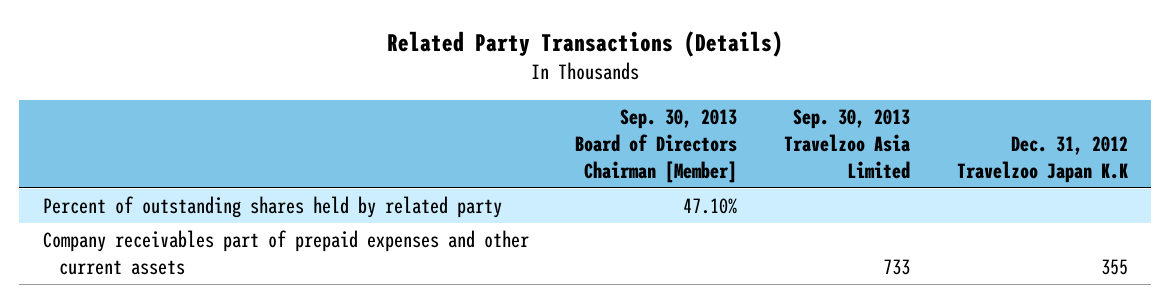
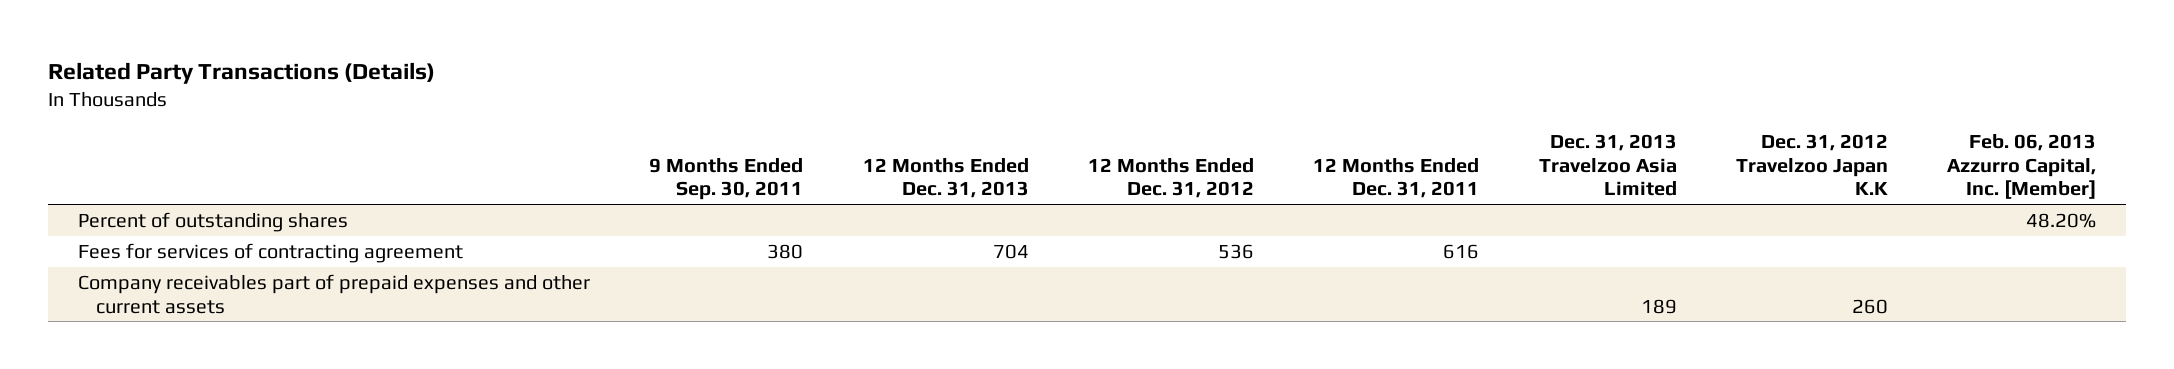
[575,109,738,183] Sep. 30, 2013 Board of Directors Chairman [Member] -> none
[784,109,912,179] Sep. 30, 2013 Travelzoo Asia Limited -> none
none -> [649,157,804,201] 9 Months Ended Sep. 30, 2011
none -> [862,157,1029,199] 12 Months Ended Dec. 31, 2013
none -> [1087,157,1254,199] 12 Months Ended Dec. 31, 2012
none -> [1313,157,1480,199] 12 Months Ended Dec. 31, 2011
none -> [1538,133,1677,197] Dec. 31, 2013 Travelzoo Asia Limited
none -> [1947,133,2097,200] Feb. 06, 2013 Azzurro Capital, Inc. [Member]
[42,196,502,219] Percent of outstanding shares held by related party -> [77,211,348,232] Percent of outstanding shares
none -> [77,242,463,263] Fees for services of contracting agreement
[1100,259,1128,276] 355 -> [1851,298,1888,314] 260

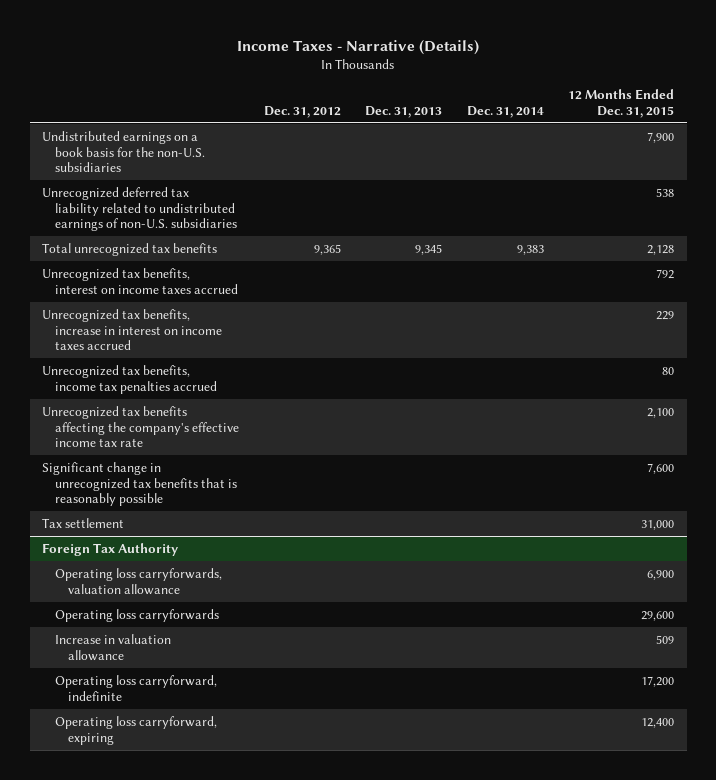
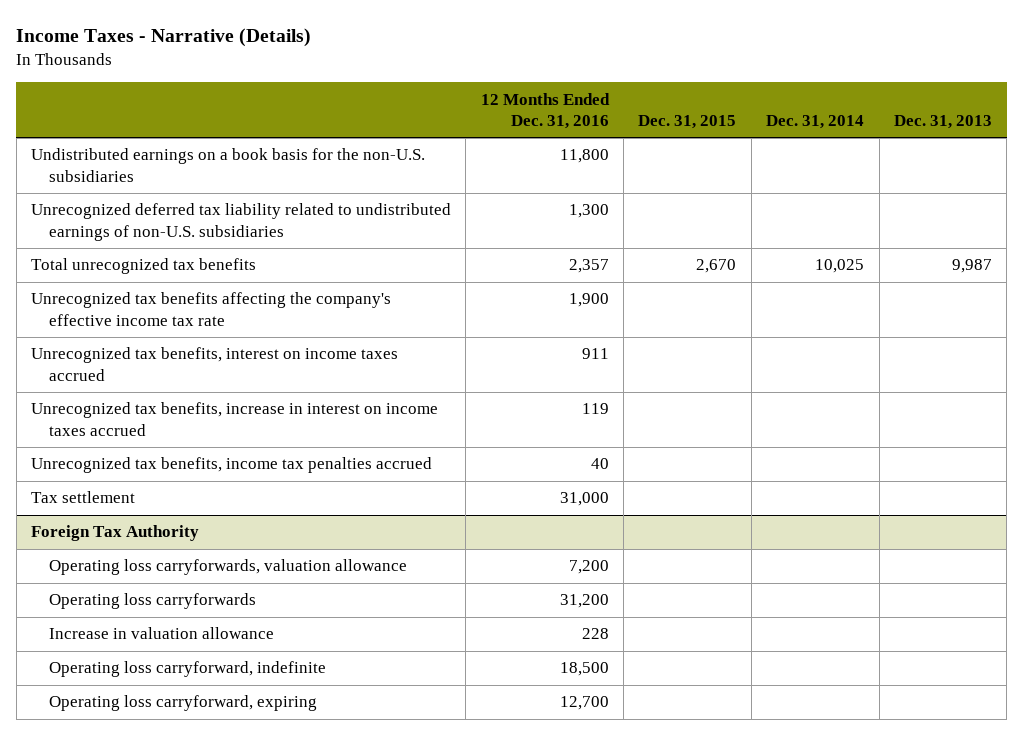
[263,105,341,118] Dec. 31, 2012 -> none
[568,88,675,118] 12 Months Ended Dec. 31, 2015 -> none
none -> [480,92,610,129] 12 Months Ended Dec. 31, 2016
none -> [638,114,737,129] Dec. 31, 2015
[415,243,443,255] 9,345 -> [951,259,992,274] 9,987
[516,244,544,255] 9,383 -> [815,259,865,274] 10,025
[42,405,240,448] Unrecognized tax benefits affecting the company's effective income tax rate -> [31,292,392,326] Unrecognized tax benefits affecting the company's effective income tax rate
[42,461,238,507] Significant change in unrecognized tax benefits that is reasonably possible -> none

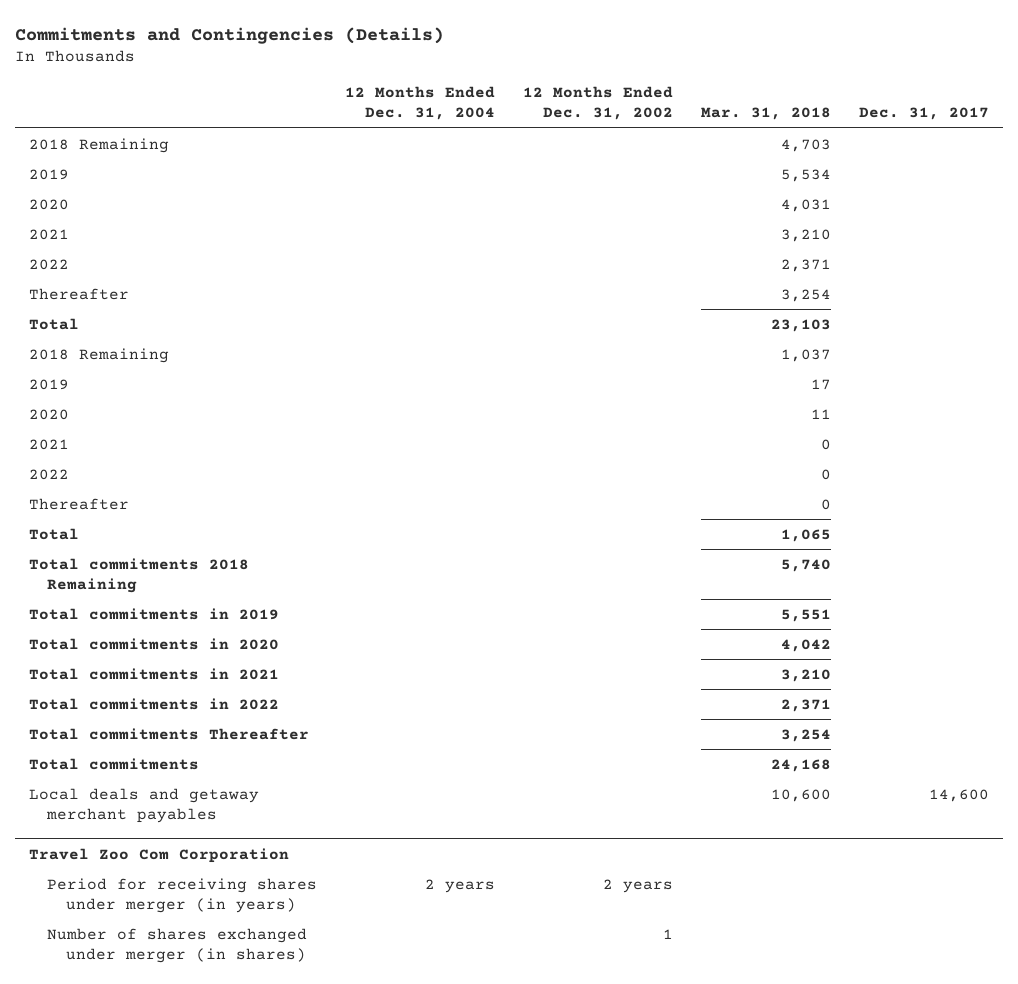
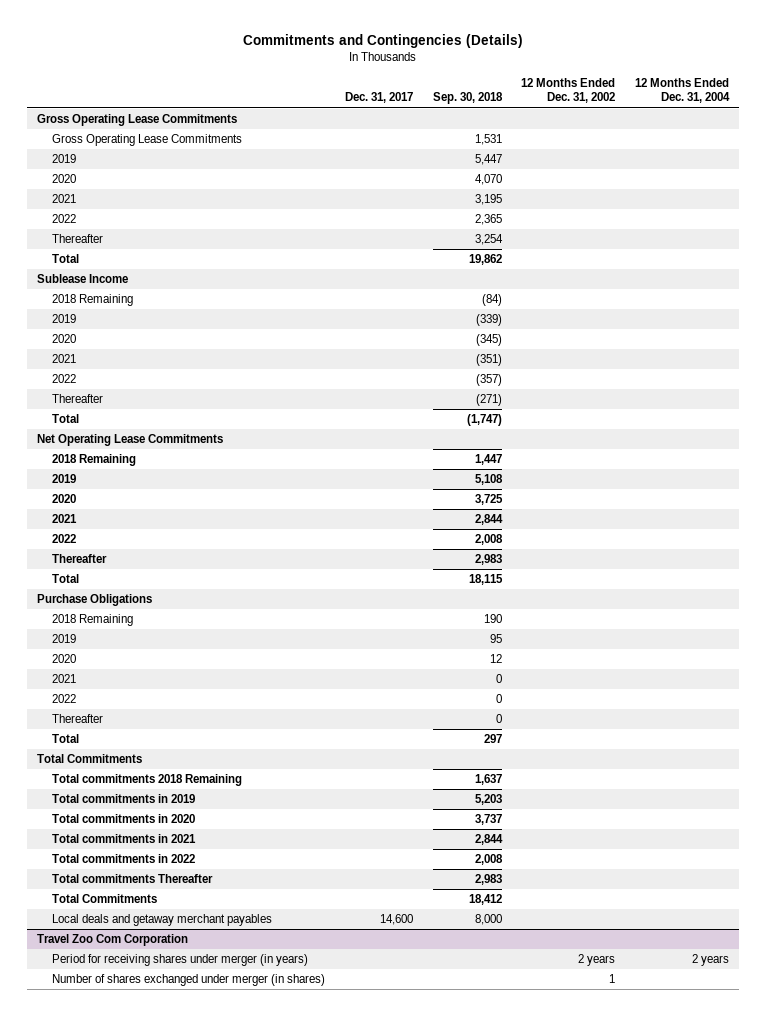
[701,107,832,121] Mar. 31, 2018 -> none
none -> [432,92,503,105] Sep. 30, 2018
none -> [36,114,237,127] Gross Operating Lease Commitments
none -> [52,134,243,147] Gross Operating Lease Commitments
none -> [52,154,77,164] 2019
none -> [52,174,77,184] 2020
none -> [52,194,77,204] 2021
none -> [52,214,77,224] 2022
none -> [52,234,104,244] Thereafter
none -> [52,254,80,264] Total
none -> [36,274,128,284] Sublease Income
none -> [36,434,223,447] Net Operating Lease Commitments
none -> [36,594,152,607] Purchase Obligations
none -> [52,614,134,627] 2018 Remaining
none -> [52,634,77,644] 2019
none -> [52,654,77,664] 2020
none -> [52,674,77,684] 2021
none -> [52,694,77,704] 2022
none -> [52,714,104,724] Thereafter
none -> [52,734,80,744] Total
none -> [36,754,142,764] Total Commitments
[28,757,199,770] Total commitments -> [52,894,158,904] Total Commitments

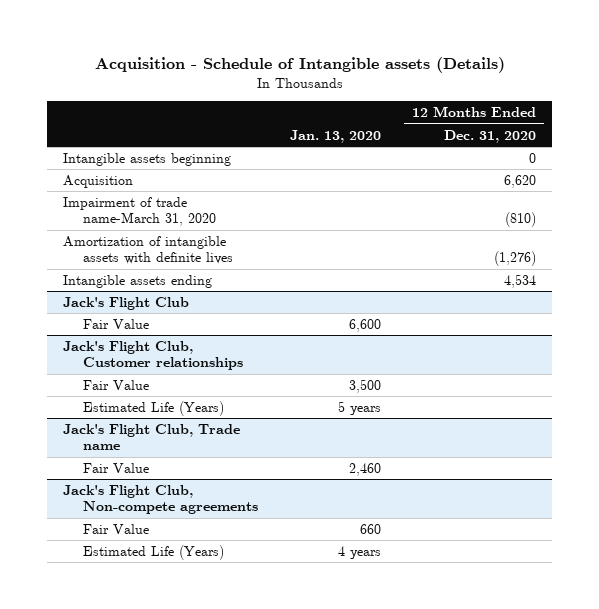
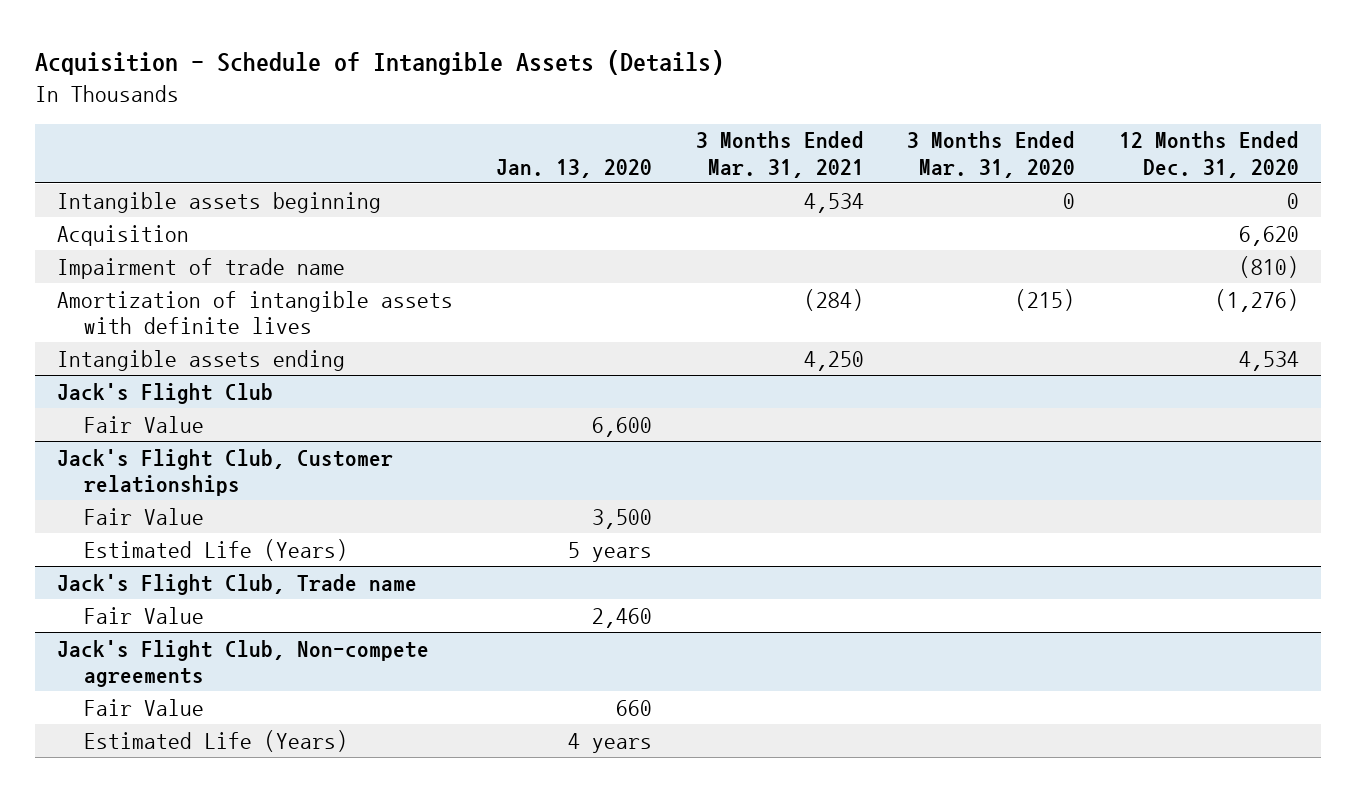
[94,56,505,73] Acquisition - Schedule of Intangible assets (Details) -> [34,50,724,76] Acquisition - Schedule of Intangible Assets (Details)
none -> [695,131,864,178] 3 Months Ended Mar. 31, 2021
none -> [907,131,1076,178] 3 Months Ended Mar. 31, 2020
[63,196,217,227] Impairment of trade name-March 31, 2020 -> [56,257,345,279] Impairment of trade name

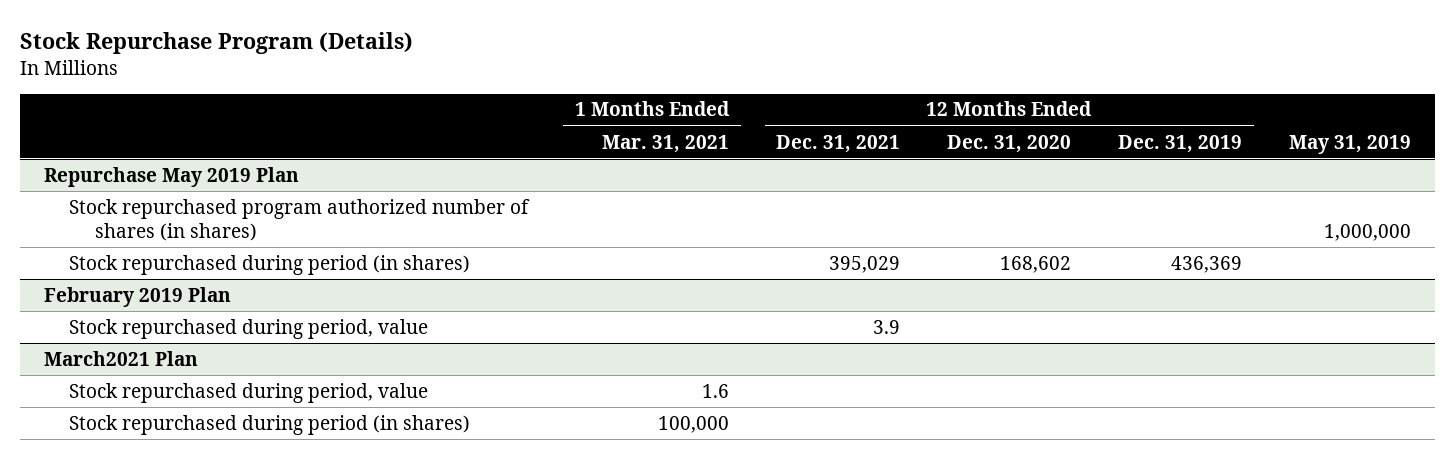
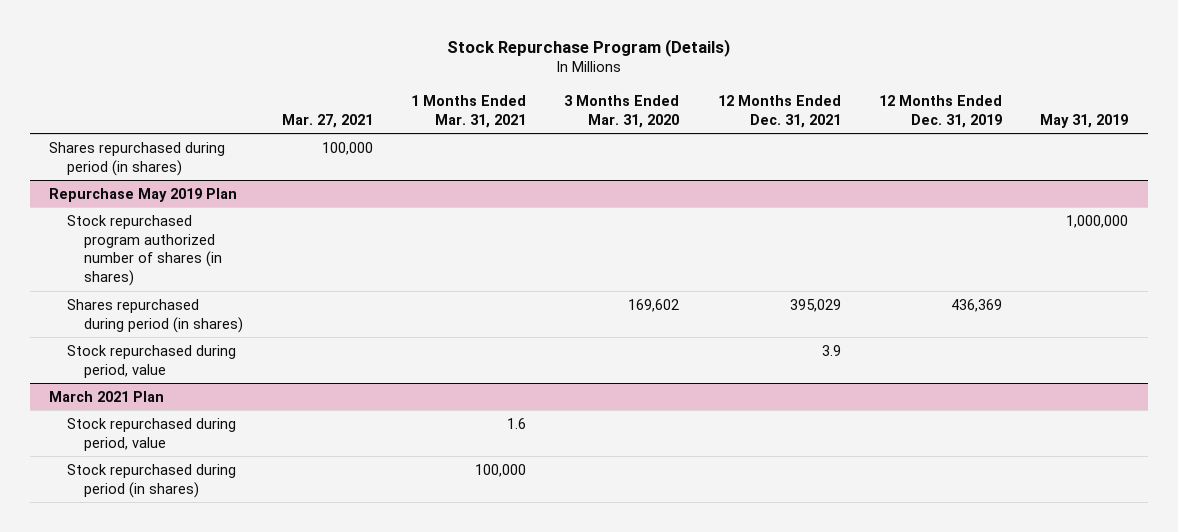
[947,134,1072,153] Dec. 31, 2020 -> none
none -> [281,113,373,128] Mar. 27, 2021
none -> [564,94,680,128] 3 Months Ended Mar. 31, 2020
none -> [49,141,226,176] Shares repurchased during period (in shares)
[43,286,231,307] February 2019 Plan -> none
[69,318,429,339] Stock repurchased during period, value -> none
[69,254,471,275] Stock repurchased during period (in shares) -> [66,298,244,333] Shares repurchased during period (in shares)
none -> [66,344,236,378] Stock repurchased during period, value
[43,350,198,366] March2021 Plan -> [49,390,165,402] March 2021 Plan

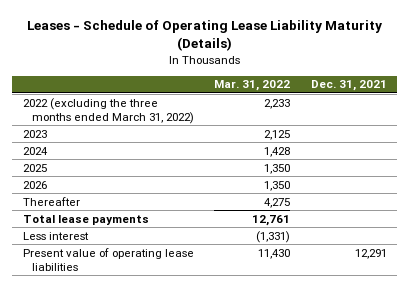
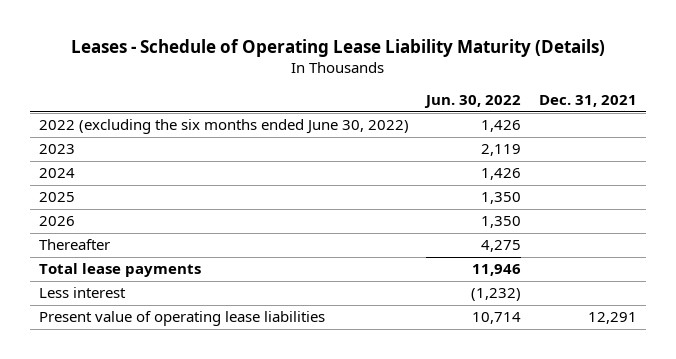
[214,80,291,92] Mar. 31, 2022 -> none
none -> [424,95,522,109] Jun. 30, 2022
[22,97,194,124] 2022 (excluding the three months ended March 31, 2022) -> [38,119,409,135] 2022 (excluding the six months ended June 30, 2022)

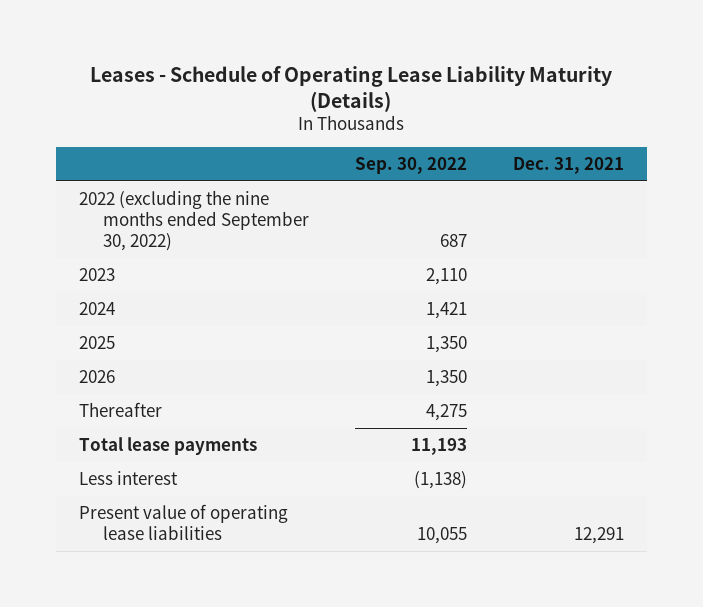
[424,95,522,109] Jun. 30, 2022 -> none
none -> [355,157,468,175] Sep. 30, 2022
[38,119,409,135] 2022 (excluding the six months ended June 30, 2022) -> [78,190,309,251] 2022 (excluding the nine months ended September 30, 2022)

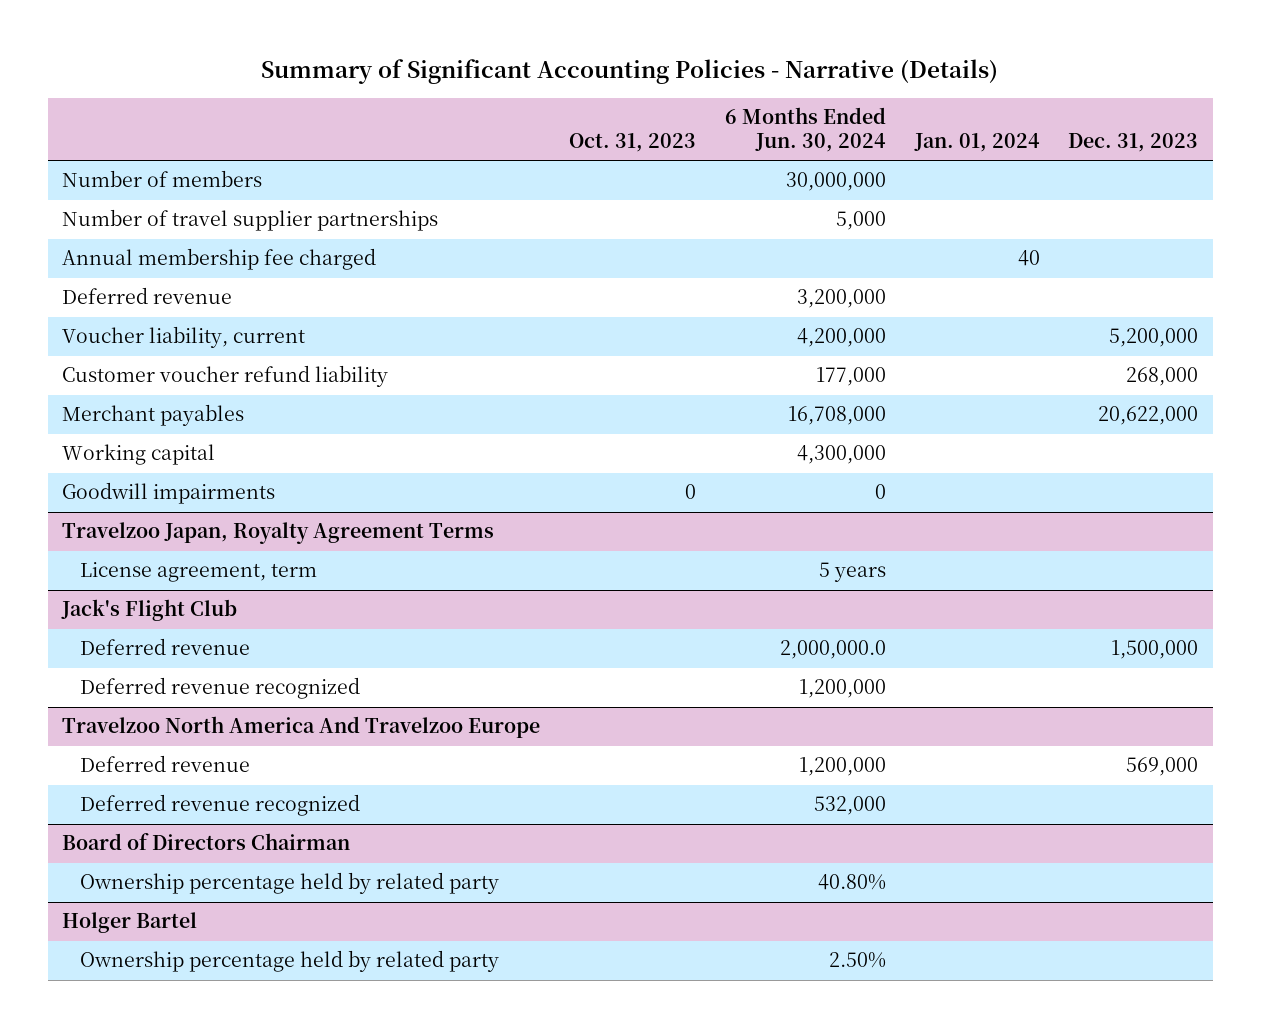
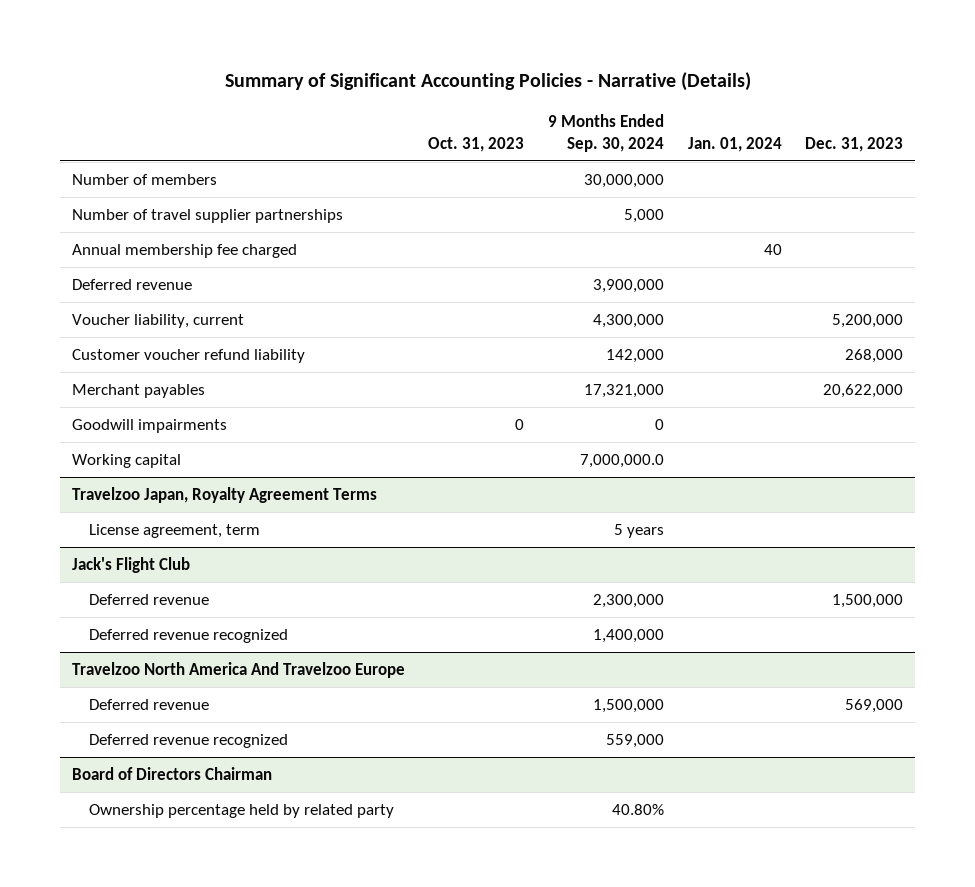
[724,107,886,153] 6 Months Ended Jun. 30, 2024 -> none
none -> [548,114,665,153] 9 Months Ended Sep. 30, 2024
[62,444,216,466] Working capital -> [71,453,181,468] Working capital
[62,912,198,934] Holger Bartel -> none
[80,950,500,973] Ownership percentage held by related party -> none

